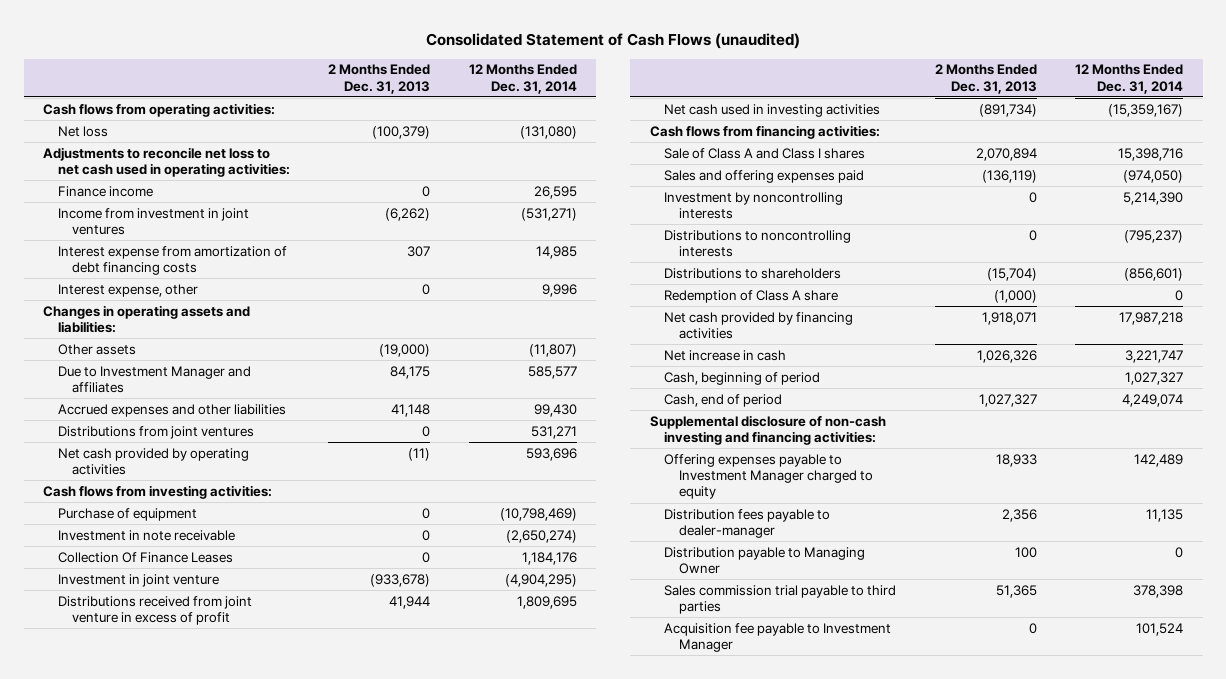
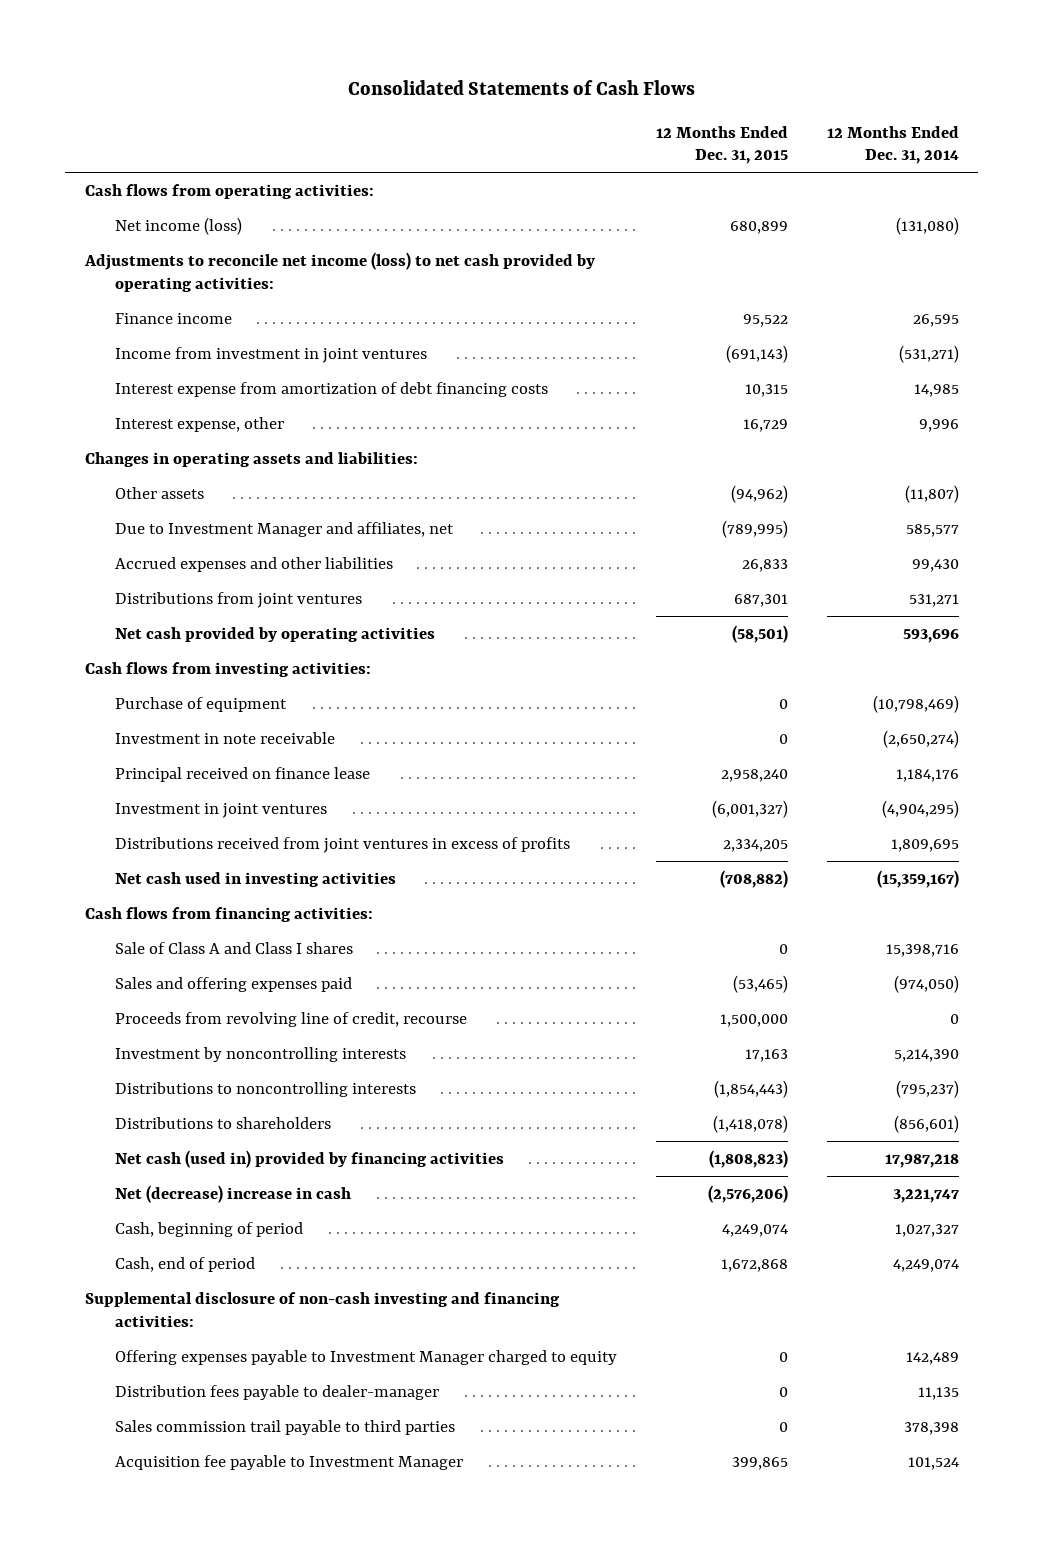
[426,32,801,49] Consolidated Statement of Cash Flows (unaudited) -> [347,80,695,96] Consolidated Statements of Cash Flows
[328,64,431,94] 2 Months Ended Dec. 31, 2013 -> none
none -> [655,125,788,165] 12 Months Ended Dec. 31, 2015
[57,125,108,137] Net loss -> [114,217,242,236] Net income (loss)
[43,146,290,178] Adjustments to reconcile net loss to net cash used in operating activities: -> [83,252,595,292] Adjustments to reconcile net income (loss) to net cash provided by operating activities:
[57,365,251,394] Due to Investment Manager and affiliates -> [114,522,454,538] Due to Investment Manager and affiliates, net
[57,551,233,563] Collection Of Finance Leases -> [114,767,370,783] Principal received on finance lease
[57,573,219,587] Investment in joint venture -> [114,803,327,819] Investment in joint ventures
[57,595,252,626] Distributions received from joint venture in excess of profit -> [114,837,570,854] Distributions received from joint ventures in excess of profits
none -> [114,1012,467,1028] Proceeds from revolving line of credit, recourse
[664,289,839,303] Redemption of Class A share -> none
[664,311,854,340] Net cash provided by financing activities -> [114,1150,504,1169] Net cash (used in) provided by financing activities
[664,349,787,361] Net increase in cash -> [114,1185,351,1204] Net (decrease) increase in cash
[664,546,866,575] Distribution payable to Managing Owner -> none
[664,584,897,615] Sales commission trial payable to third parties -> [114,1420,455,1436] Sales commission trail payable to third parties

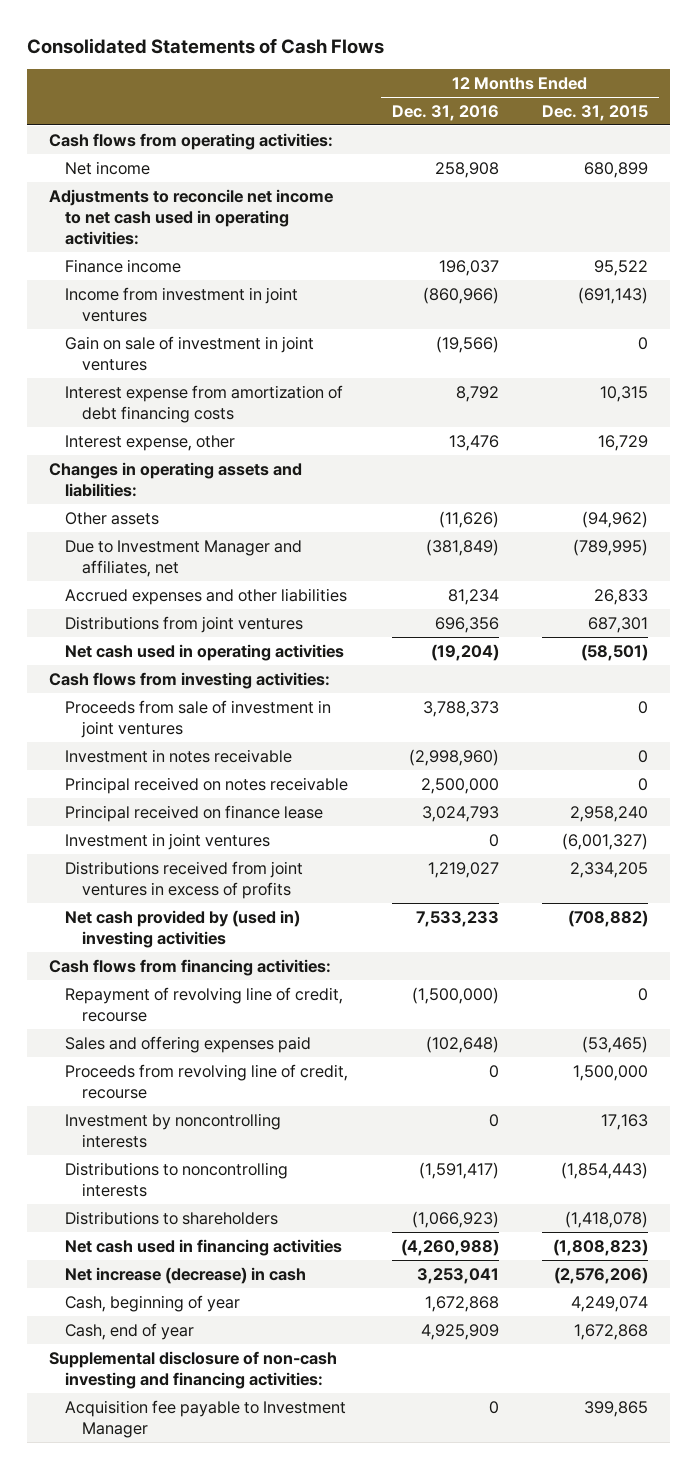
[826,125,959,165] 12 Months Ended Dec. 31, 2014 -> none
none -> [391,104,499,121] Dec. 31, 2016
[114,217,242,236] Net income (loss) -> [65,160,151,175] Net income
[83,252,595,292] Adjustments to reconcile net income (loss) to net cash provided by operating activities: -> [48,188,333,246] Adjustments to reconcile net income to net cash used in operating activities:
none -> [65,335,315,371] Gain on sale of investment in joint ventures
[114,627,435,643] Net cash provided by operating activities -> [65,643,345,661] Net cash used in operating activities
[114,697,287,713] Purchase of equipment -> none
none -> [65,699,332,738] Proceeds from sale of investment in joint ventures
[114,732,335,745] Investment in note receivable -> [65,748,293,763] Investment in notes receivable
none -> [65,776,349,794] Principal received on notes receivable
[114,872,396,888] Net cash used in investing activities -> [65,909,301,948] Net cash provided by (used in) investing activities
[114,942,353,955] Sale of Class A and Class I shares -> none
none -> [65,986,344,1022] Repayment of revolving line of credit, recourse
[114,1150,504,1169] Net cash (used in) provided by financing activities -> [65,1238,343,1256] Net cash used in financing activities
[114,1185,351,1204] Net (decrease) increase in cash -> [65,1266,307,1284] Net increase (decrease) in cash
[114,1222,303,1238] Cash, beginning of period -> [65,1294,241,1312] Cash, beginning of year
[114,1257,255,1273] Cash, end of period -> [65,1322,195,1340] Cash, end of year
[114,1350,617,1366] Offering expenses payable to Investment Manager charged to equity -> none
[114,1385,439,1401] Distribution fees payable to dealer-manager -> none
[114,1420,455,1436] Sales commission trail payable to third parties -> none

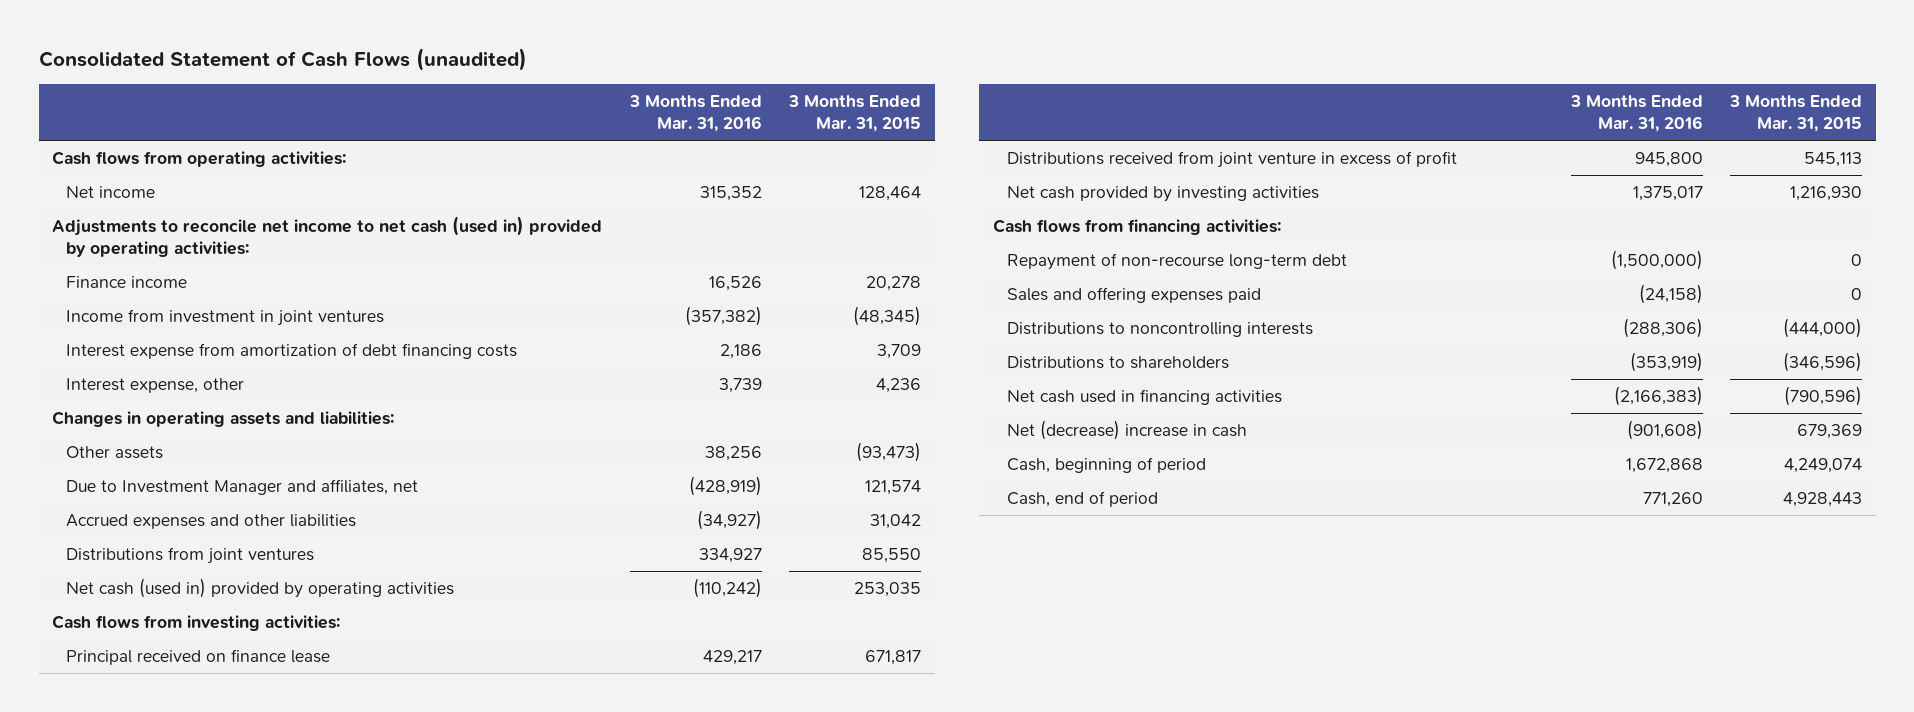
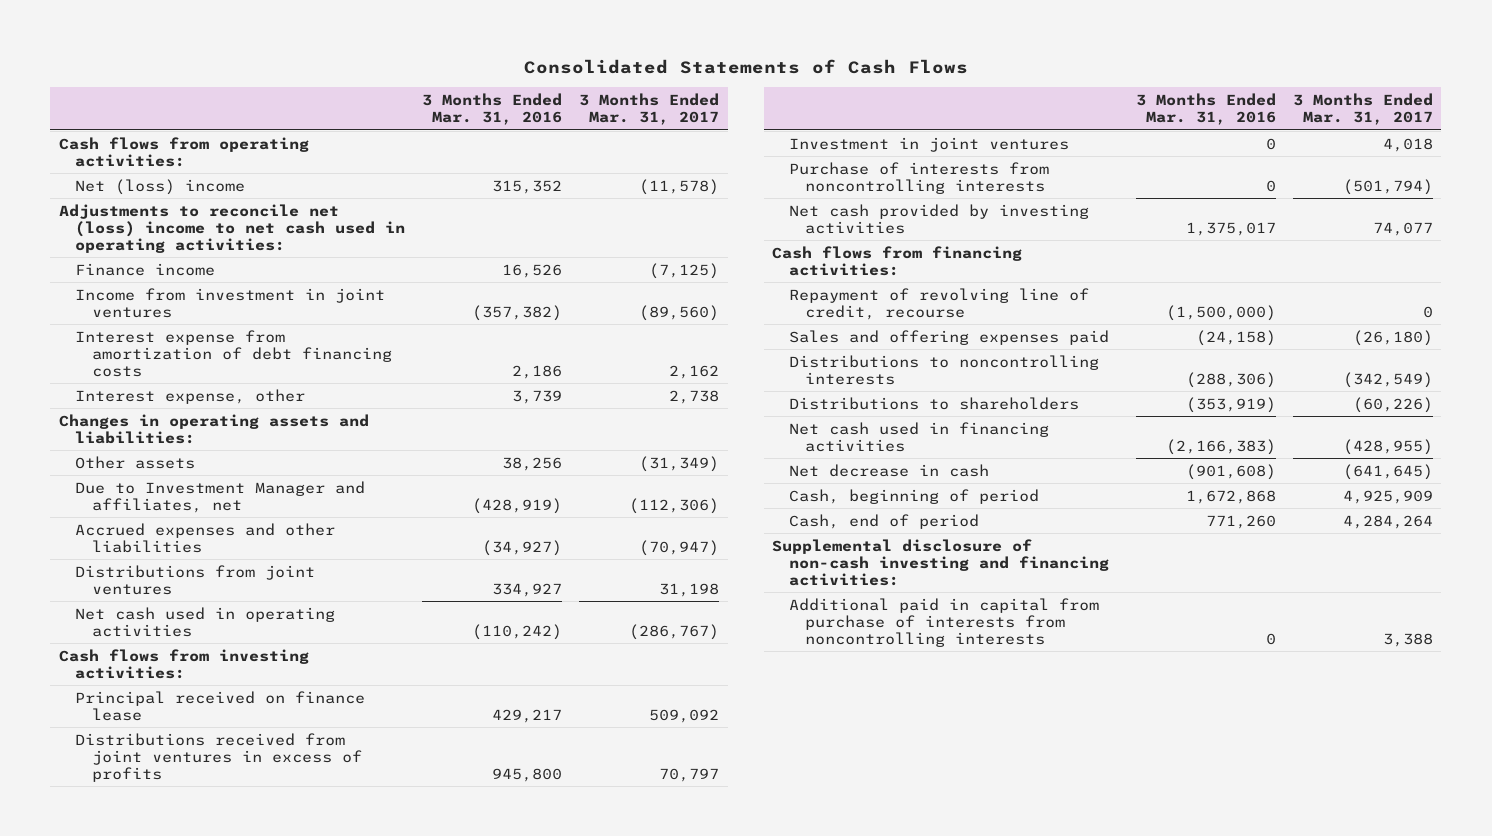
[38,48,527,72] Consolidated Statement of Cash Flows (unaudited) -> [523,58,968,74] Consolidated Statements of Cash Flows
[788,94,922,133] 3 Months Ended Mar. 31, 2015 -> none
none -> [579,93,720,126] 3 Months Ended Mar. 31, 2017
[65,186,155,199] Net income -> [75,178,246,195] Net (loss) income
[52,216,603,258] Adjustments to reconcile net income to net cash (used in) provided by operating activities: -> [58,203,406,253] Adjustments to reconcile net (loss) income to net cash used in operating activities:
[65,578,454,599] Net cash (used in) provided by operating activities -> [75,606,336,637] Net cash used in operating activities
[1006,151,1457,169] Distributions received from joint venture in excess of profit -> [75,732,362,782] Distributions received from joint ventures in excess of profits
none -> [788,136,1069,152] Investment in joint ventures
none -> [788,161,1049,194] Purchase of interests from noncontrolling interests
[1006,253,1347,271] Repayment of non-recourse long-term debt -> none
none -> [788,287,1089,320] Repayment of revolving line of credit, recourse
[1006,420,1247,441] Net (decrease) increase in cash -> [788,463,989,477] Net decrease in cash
none -> [772,538,1109,586] Supplemental disclosure of non-cash investing and financing activities:
none -> [788,597,1099,647] Additional paid in capital from purchase of interests from noncontrolling interests

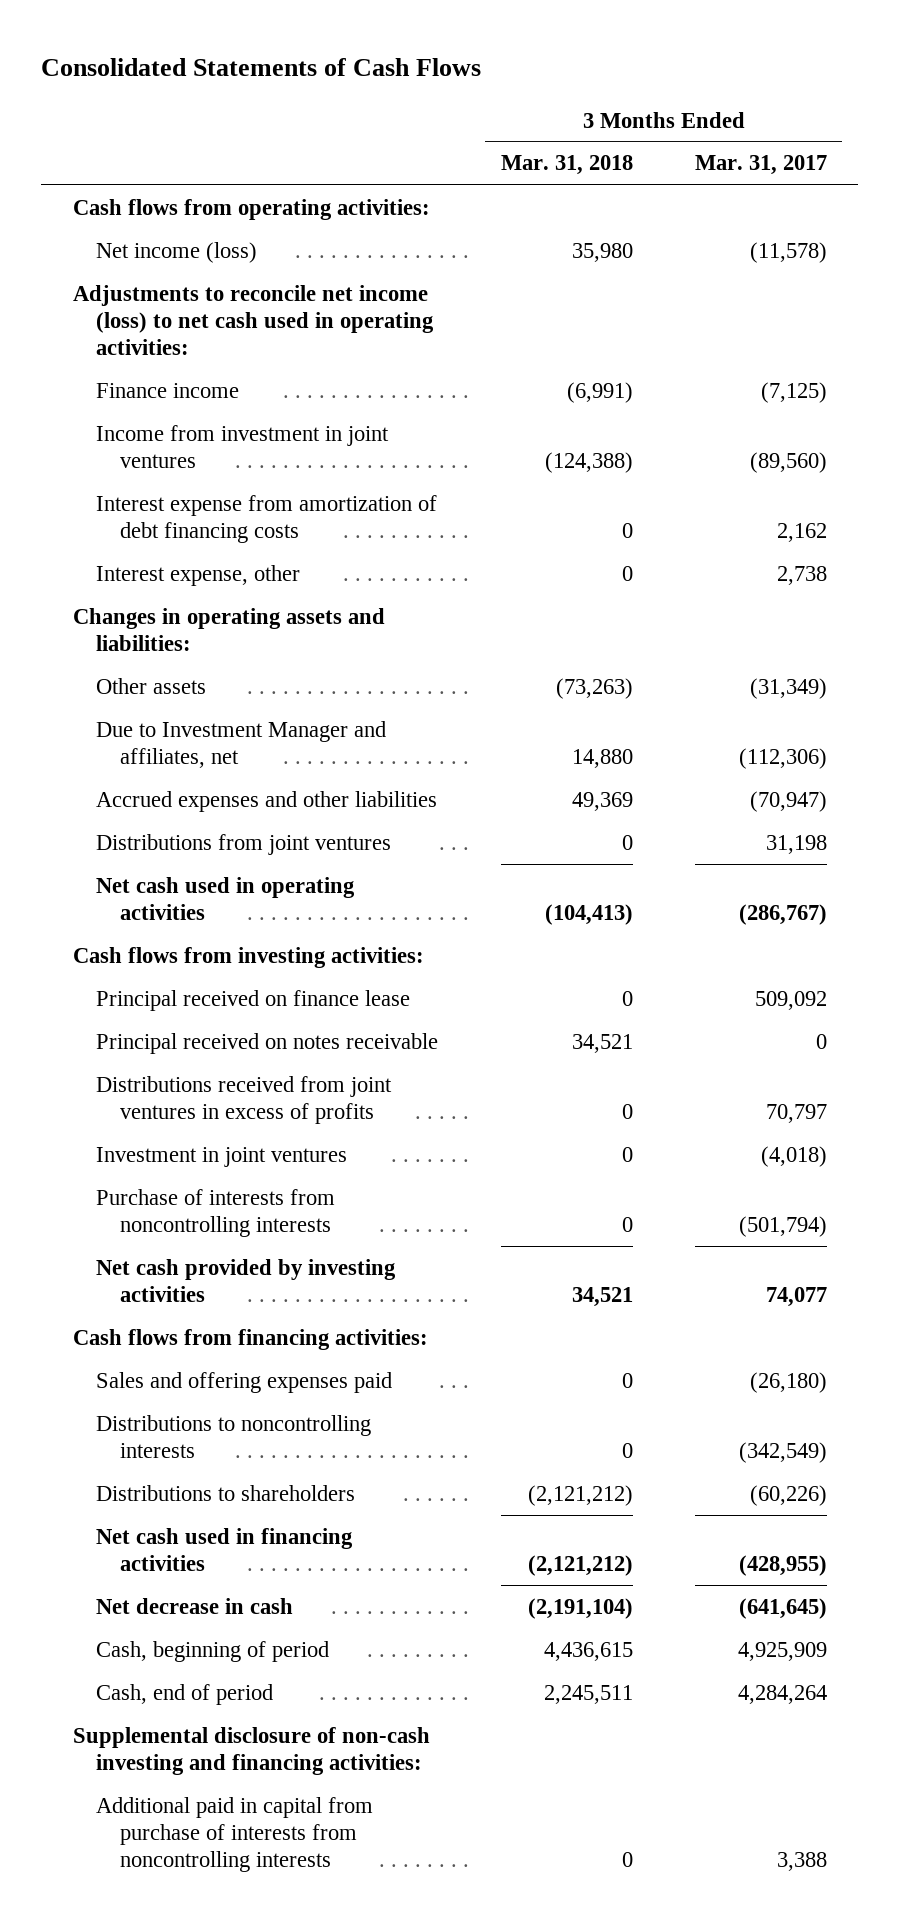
[422,93,563,126] 3 Months Ended Mar. 31, 2016 -> none
none -> [500,155,633,176] Mar. 31, 2018
[75,178,246,195] Net (loss) income -> [96,241,258,263] Net income (loss)
[58,203,406,253] Adjustments to reconcile net (loss) income to net cash used in operating activities: -> [72,284,435,355] Adjustments to reconcile net income (loss) to net cash used in operating activities:
none -> [96,1032,439,1054] Principal received on notes receivable
[1382,137,1433,152] 4,018 -> [760,1145,827,1167] (4,018)
[788,287,1089,320] Repayment of revolving line of credit, recourse -> none

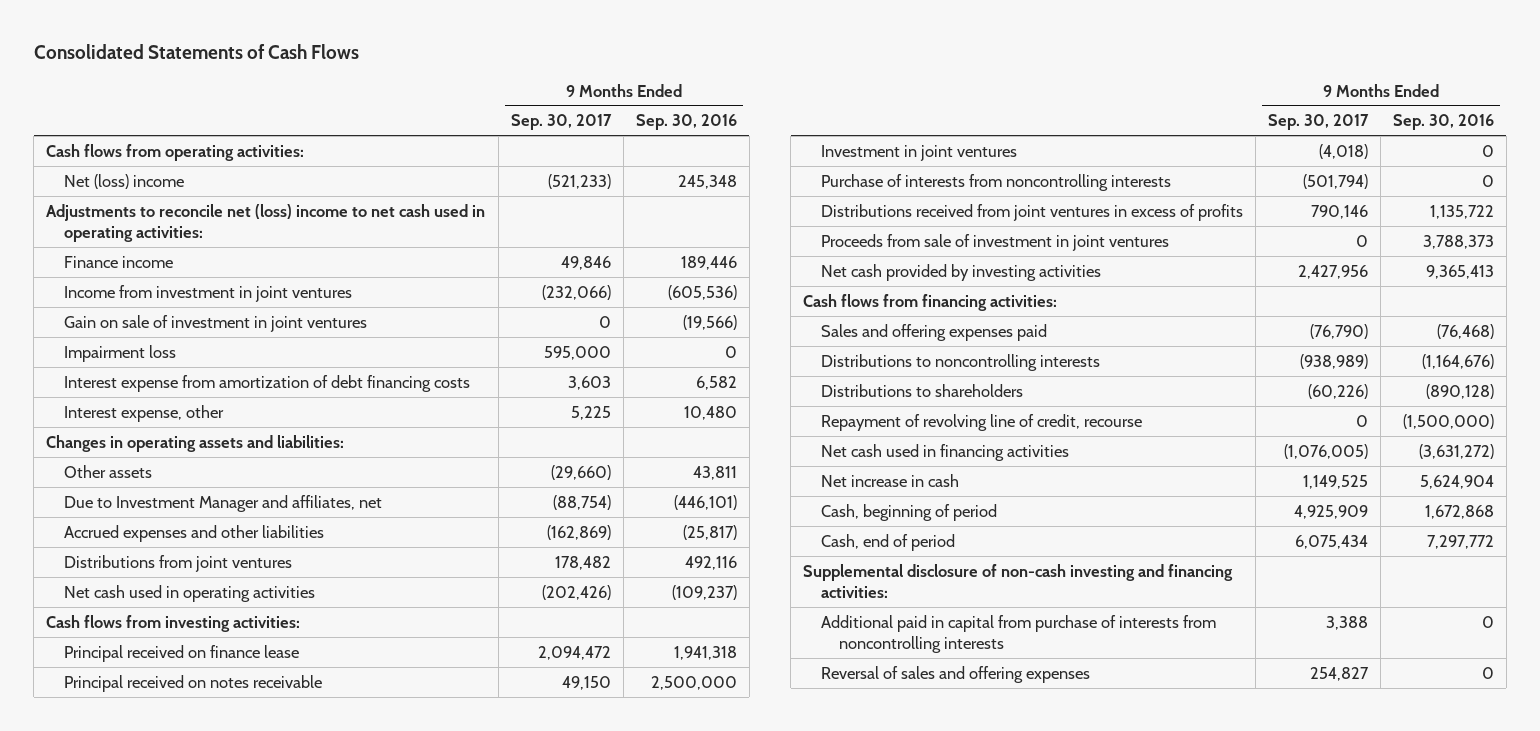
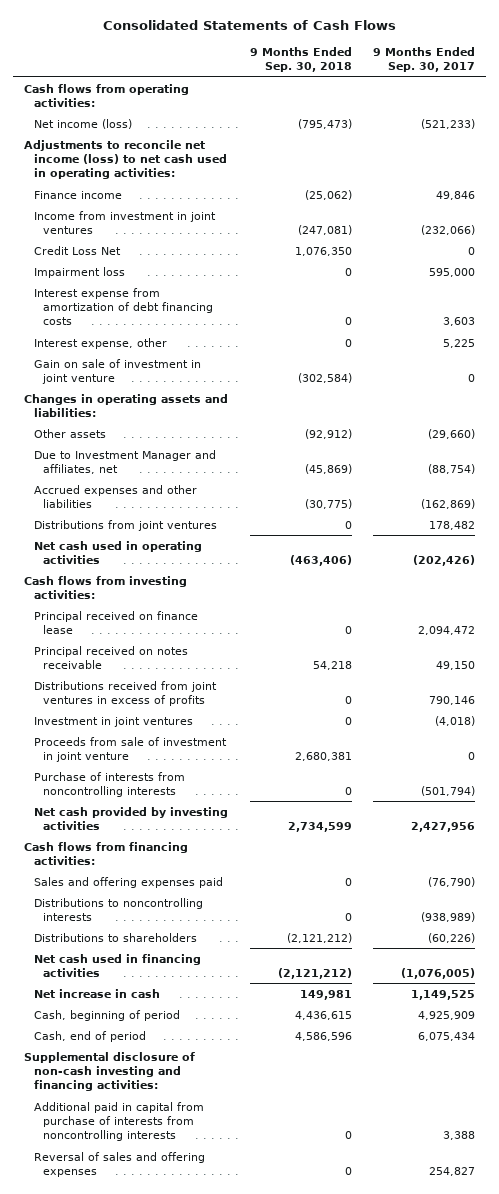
[635,114,737,131] Sep. 30, 2016 -> none
none -> [249,47,352,73] 9 Months Ended Sep. 30, 2018
[64,173,185,189] Net (loss) income -> [33,118,132,129] Net income (loss)
[45,203,485,243] Adjustments to reconcile net (loss) income to net cash used in operating activities: -> [24,139,227,180] Adjustments to reconcile net income (loss) to net cash used in operating activities:
[64,314,368,332] Gain on sale of investment in joint ventures -> none
none -> [33,245,121,255] Credit Loss Net
none -> [33,358,201,384] Gain on sale of investment in joint venture
[821,203,1244,221] Distributions received from joint ventures in excess of profits -> [33,680,217,706] Distributions received from joint ventures in excess of profits
none -> [33,736,227,762] Proceeds from sale of investment in joint venture
[821,233,1170,251] Proceeds from sale of investment in joint ventures -> none
[821,413,1143,431] Repayment of revolving line of credit, recourse -> none

